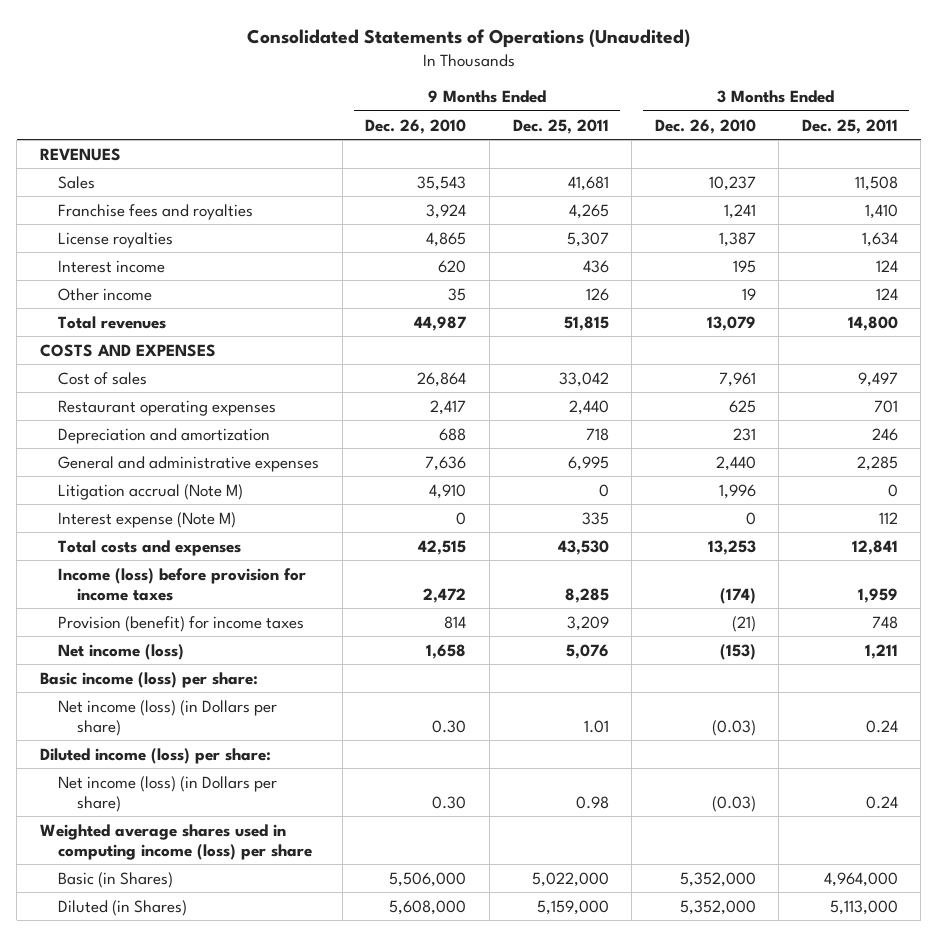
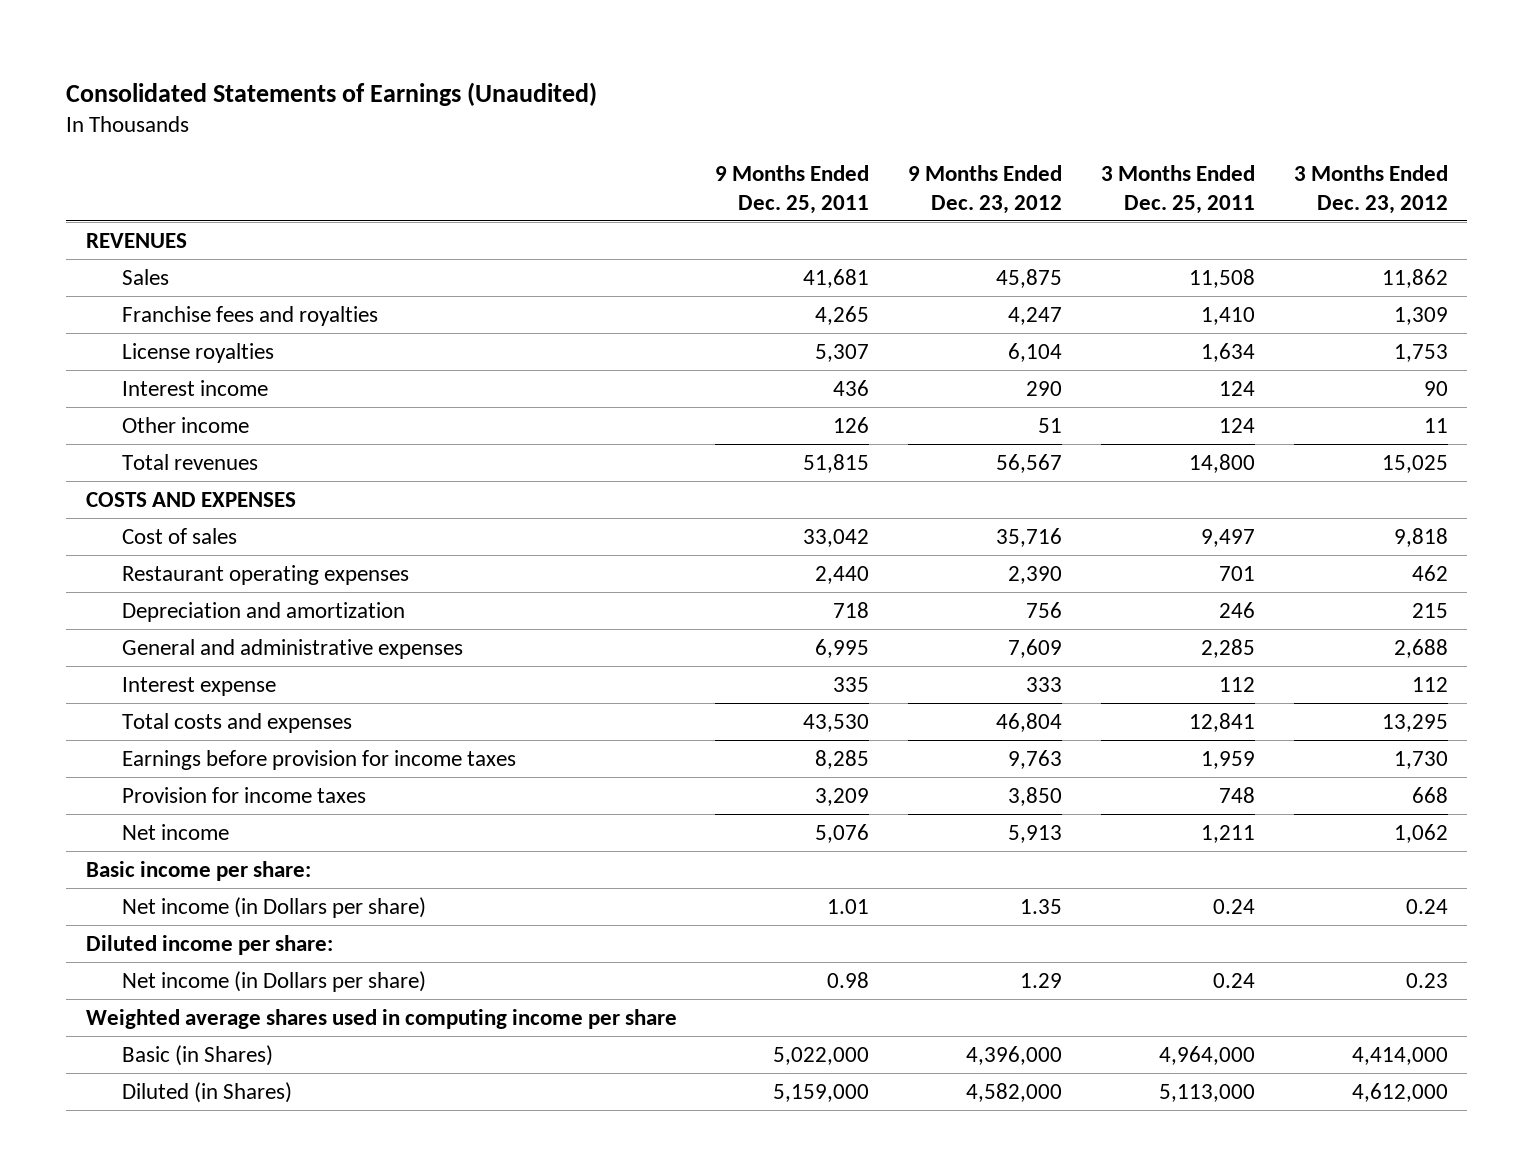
[246,29,690,49] Consolidated Statements of Operations (Unaudited) -> [66,81,598,106] Consolidated Statements of Earnings (Unaudited)
[365,118,467,134] Dec. 26, 2010 -> none
[654,118,756,134] Dec. 26, 2010 -> none
none -> [908,164,1063,214] 9 Months Ended Dec. 23, 2012
none -> [1293,164,1448,214] 3 Months Ended Dec. 23, 2012
[58,483,244,500] Litigation accrual (Note M) -> none
[58,511,237,528] Interest expense (Note M) -> [121,676,276,696] Interest expense
[58,567,307,601] Income (loss) before provision for income taxes -> [121,749,516,770] Earnings before provision for income taxes
[58,615,305,632] Provision (benefit) for income taxes -> [121,786,366,803] Provision for income taxes
[58,643,185,660] Net income (loss) -> [121,823,229,840] Net income
[39,671,258,688] Basic income (loss) per share: -> [85,860,311,881] Basic income per share:
[58,699,278,736] Net income (loss) (in Dollars per share) -> [121,896,426,918] Net income (in Dollars per share)
[39,747,271,764] Diluted income (loss) per share: -> [85,934,333,955] Diluted income per share:
[58,775,278,812] Net income (loss) (in Dollars per share) -> [121,970,426,992] Net income (in Dollars per share)
[39,823,313,860] Weighted average shares used in computing income (loss) per share -> [85,1008,677,1029] Weighted average shares used in computing income per share

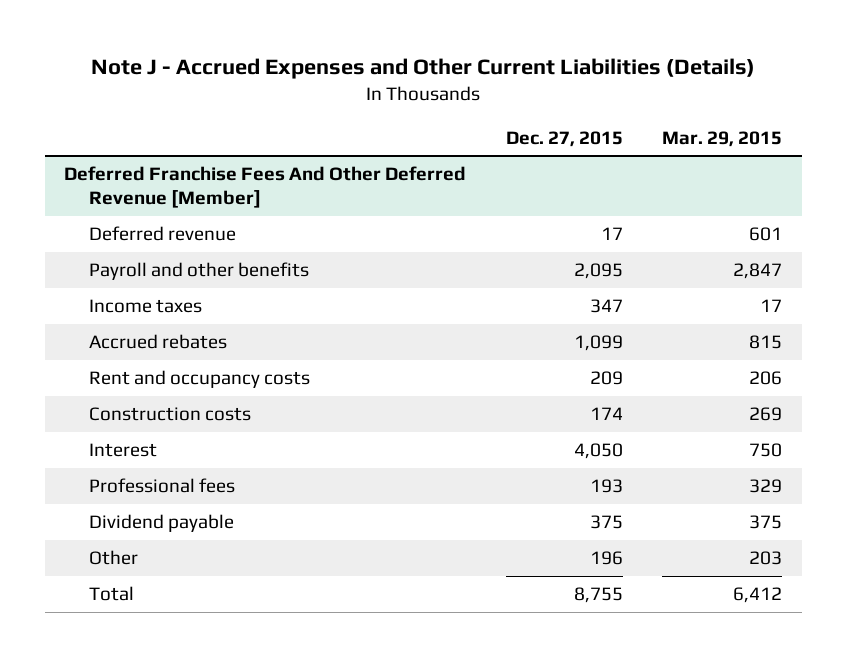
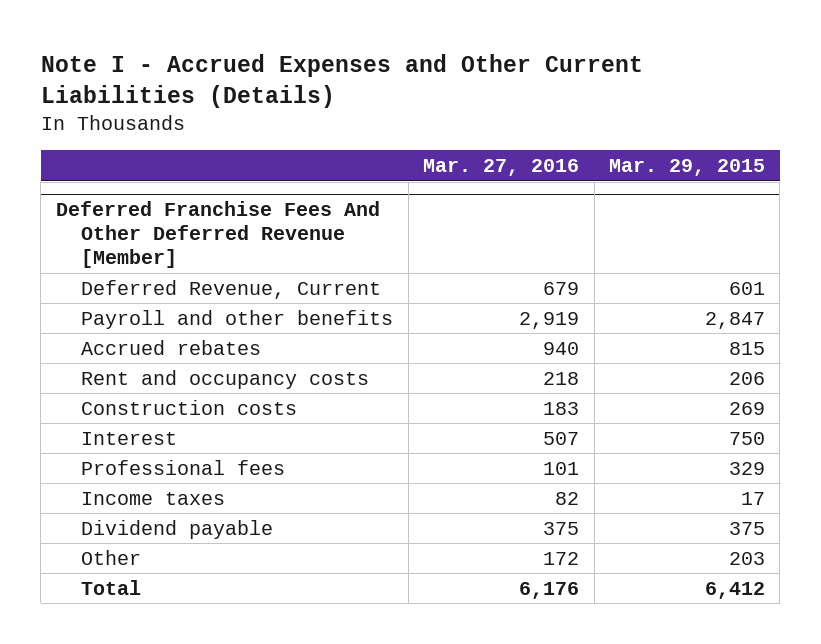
[91,58,756,80] Note J - Accrued Expenses and Other Current Liabilities (Details) -> [40,53,643,109] Note I - Accrued Expenses and Other Current Liabilities (Details)
[505,130,623,147] Dec. 27, 2015 -> none
none -> [423,159,580,177] Mar. 27, 2016
[89,226,237,242] Deferred revenue -> [81,279,382,299] Deferred Revenue, Current
[89,299,203,314] Income taxes -> [81,491,226,505] Income taxes

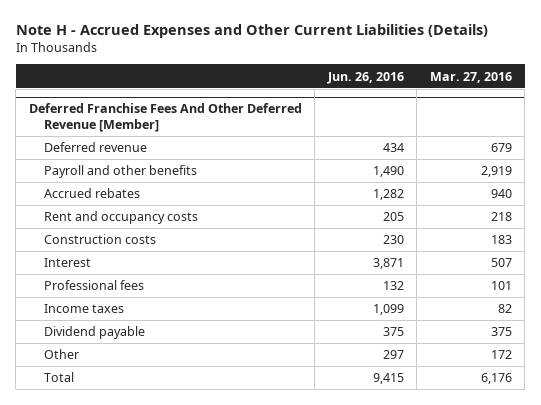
[40,53,643,109] Note I - Accrued Expenses and Other Current Liabilities (Details) -> [15,24,488,39] Note H - Accrued Expenses and Other Current Liabilities (Details)
[609,159,766,177] Mar. 29, 2015 -> none
none -> [326,71,404,84] Jun. 26, 2016
[81,279,382,299] Deferred Revenue, Current -> [43,142,147,153] Deferred revenue

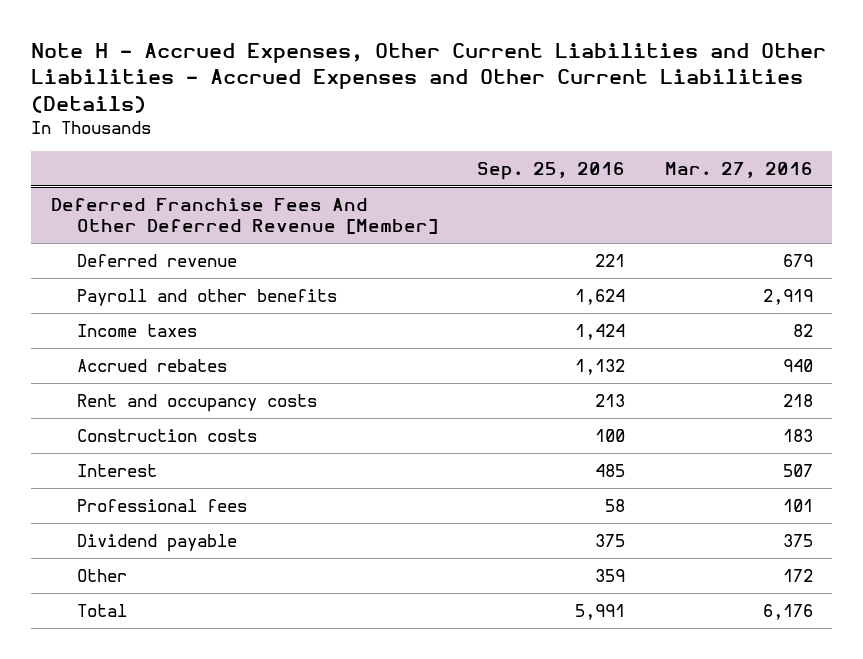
[15,24,488,39] Note H - Accrued Expenses and Other Current Liabilities (Details) -> [30,42,826,113] Note H - Accrued Expenses, Other Current Liabilities and Other Liabilities - Accrued Expenses and Other Current Liabilities (Details)
[326,71,404,84] Jun. 26, 2016 -> none
none -> [477,161,626,180] Sep. 25, 2016
[43,304,124,314] Income taxes -> [77,323,198,337] Income taxes

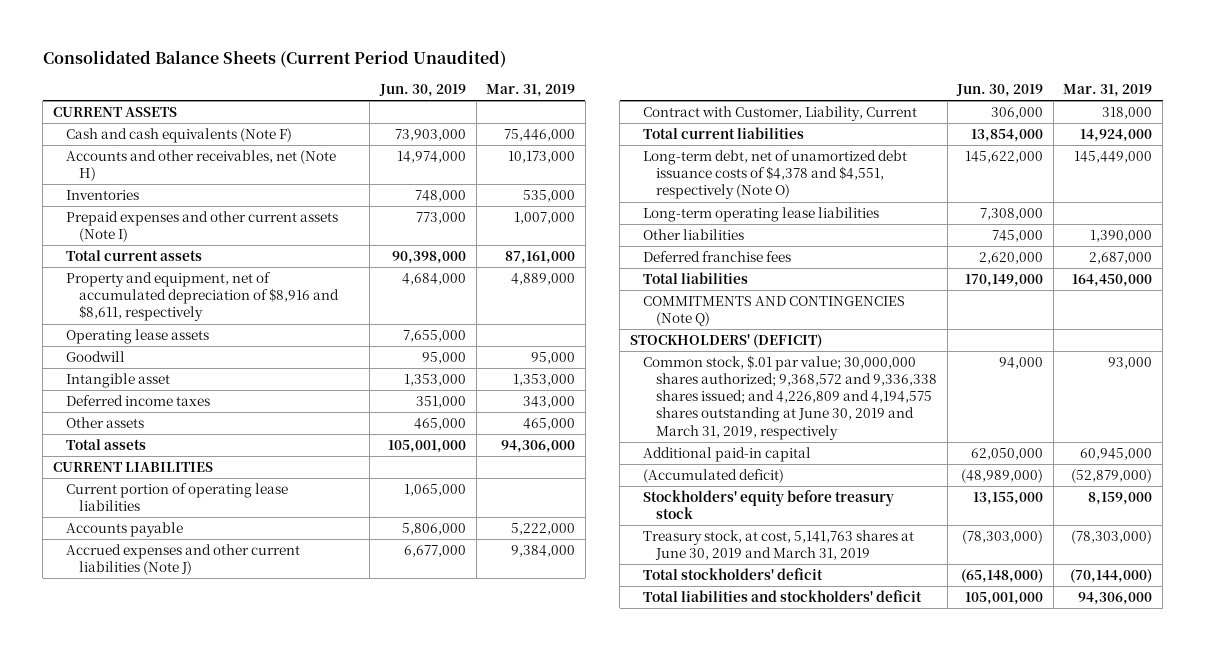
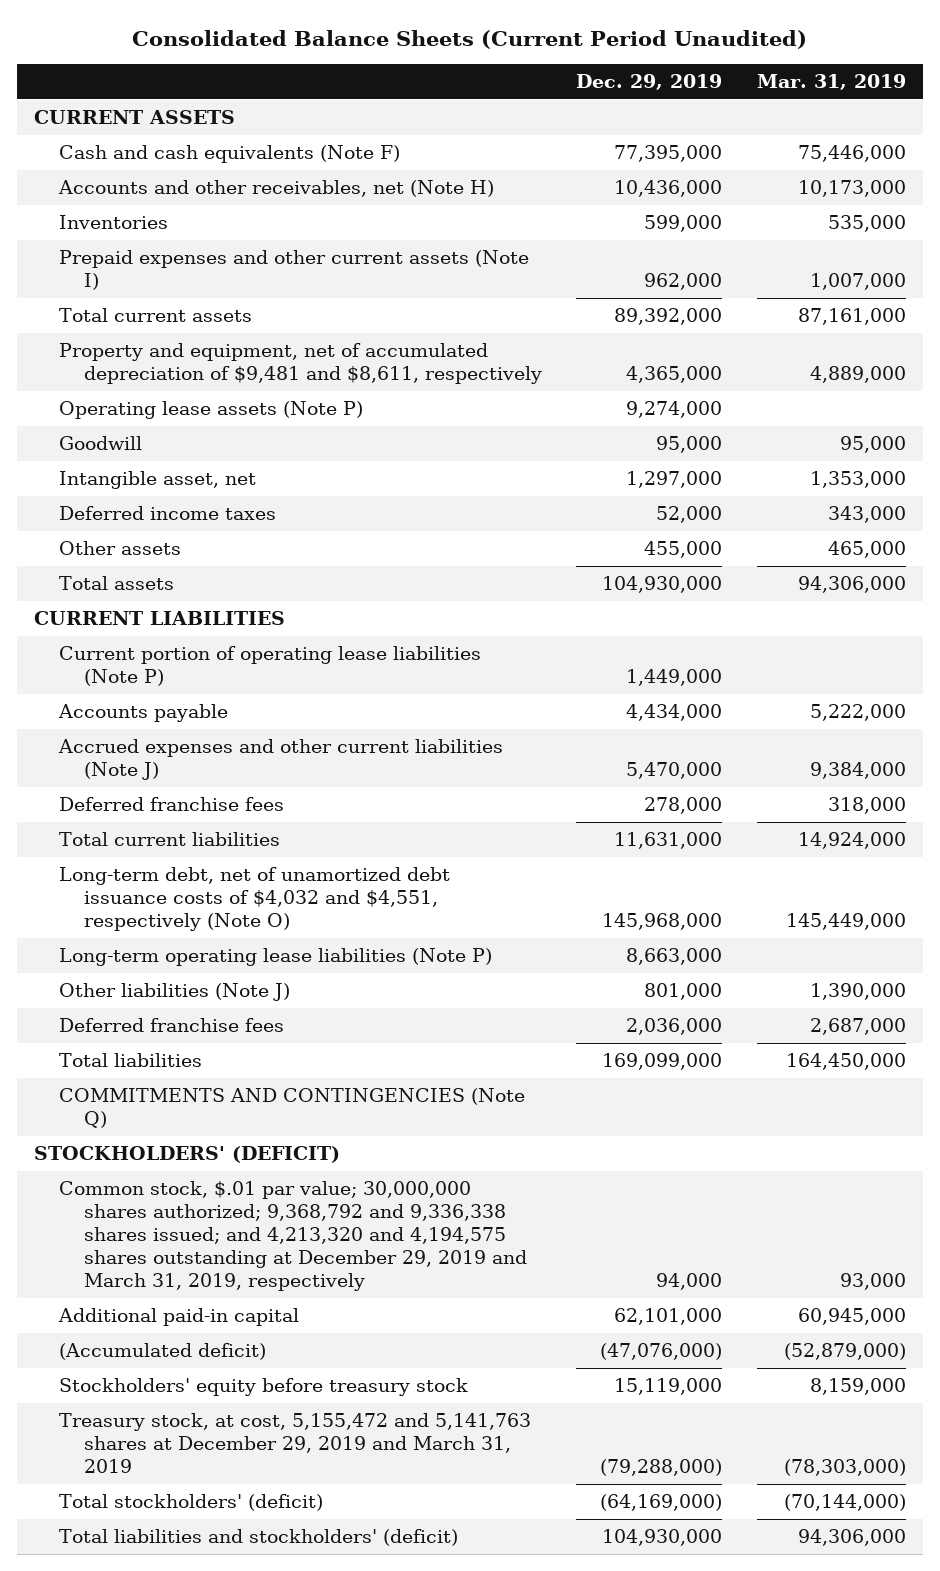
[379,83,467,97] Jun. 30, 2019 -> none
none -> [576,74,723,91] Dec. 29, 2019
[65,272,339,322] Property and equipment, net of accumulated depreciation of $8,916 and $8,611, respectively -> [58,342,542,384] Property and equipment, net of accumulated depreciation of $9,481 and $8,611, respectively
[65,329,209,345] Operating lease assets -> [58,400,363,419] Operating lease assets (Note P)
[65,373,170,389] Intangible asset -> [58,470,256,489] Intangible asset, net
[65,483,288,512] Current portion of operating lease liabilities -> [58,645,481,686] Current portion of operating lease liabilities (Note P)
[642,106,917,122] Contract with Customer, Liability, Current -> [58,796,284,811] Deferred franchise fees
[642,150,907,200] Long-term debt, net of unamortized debt issuance costs of $4,378 and $4,551, respectively (Note O) -> [58,866,450,931] Long-term debt, net of unamortized debt issuance costs of $4,032 and $4,551, respectively (Note O)
[642,207,879,223] Long-term operating lease liabilities -> [58,947,492,966] Long-term operating lease liabilities (Note P)
[642,229,744,241] Other liabilities -> [58,982,290,1001] Other liabilities (Note J)
[642,355,937,440] Common stock, $.01 par value; 30,000,000 shares authorized; 9,368,572 and 9,336,338 shares issued; and 4,226,809 and 4,194,575 shares outstanding at June 30, 2019 and March 31, 2019, respectively -> [58,1180,527,1292] Common stock, $.01 par value; 30,000,000 shares authorized; 9,368,792 and 9,336,338 shares issued; and 4,213,320 and 4,194,575 shares outstanding at December 29, 2019 and March 31, 2019, respectively
[642,530,914,561] Treasury stock, at cost, 5,141,763 shares at June 30, 2019 and March 31, 2019 -> [58,1412,531,1473] Treasury stock, at cost, 5,155,472 and 5,141,763 shares at December 29, 2019 and March 31, 2019
[642,568,823,581] Total stockholders' deficit -> [58,1493,323,1511] Total stockholders' (deficit)
[642,590,922,603] Total liabilities and stockholders' deficit -> [58,1528,458,1546] Total liabilities and stockholders' (deficit)

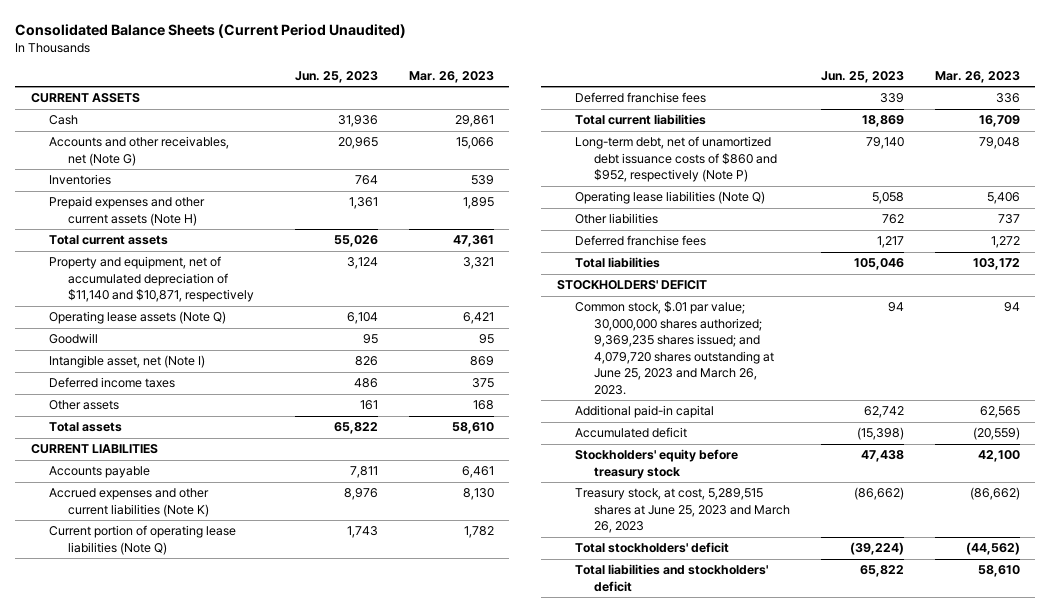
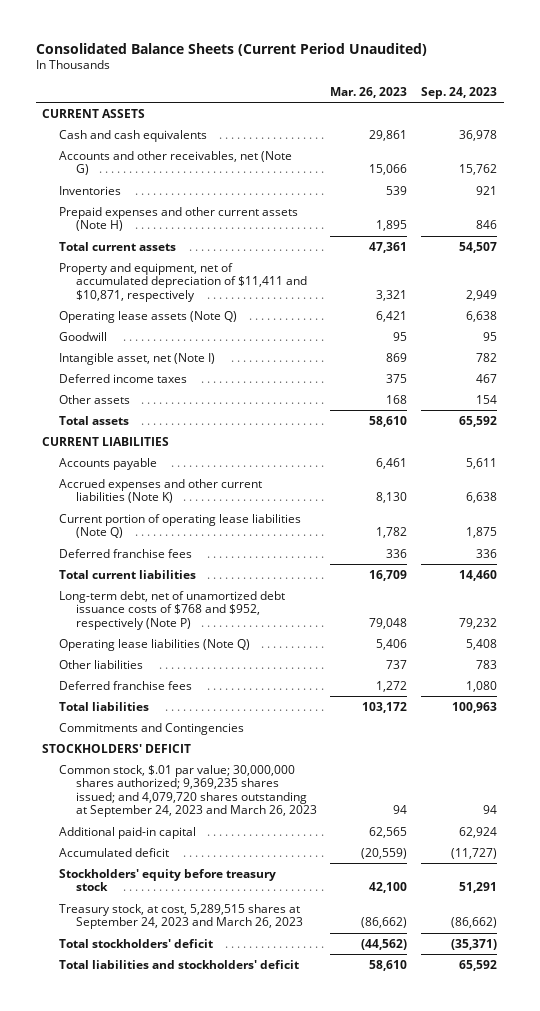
[294,71,378,84] Jun. 25, 2023 -> none
none -> [421,86,498,99] Sep. 24, 2023
[49,115,79,126] Cash -> [59,129,208,142] Cash and cash equivalents
[49,256,255,303] Property and equipment, net of accumulated depreciation of $11,140 and $10,871, respectively -> [59,262,307,302] Property and equipment, net of accumulated depreciation of $11,411 and $10,871, respectively
[575,136,778,183] Long-term debt, net of unamortized debt issuance costs of $860 and $952, respectively (Note P) -> [59,590,286,630] Long-term debt, net of unamortized debt issuance costs of $768 and $952, respectively (Note P)
none -> [59,722,245,735] Commitments and Contingencies
[575,301,775,395] Common stock, $.01 par value; 30,000,000 shares authorized; 9,369,235 shares issued; and 4,079,720 shares outstanding at June 25, 2023 and March 26, 2023. -> [59,764,317,818] Common stock, $.01 par value; 30,000,000 shares authorized; 9,369,235 shares issued; and 4,079,720 shares outstanding at September 24, 2023 and March 26, 2023
[575,488,791,534] Treasury stock, at cost, 5,289,515 shares at June 25, 2023 and March 26, 2023 -> [59,903,303,930] Treasury stock, at cost, 5,289,515 shares at September 24, 2023 and March 26, 2023

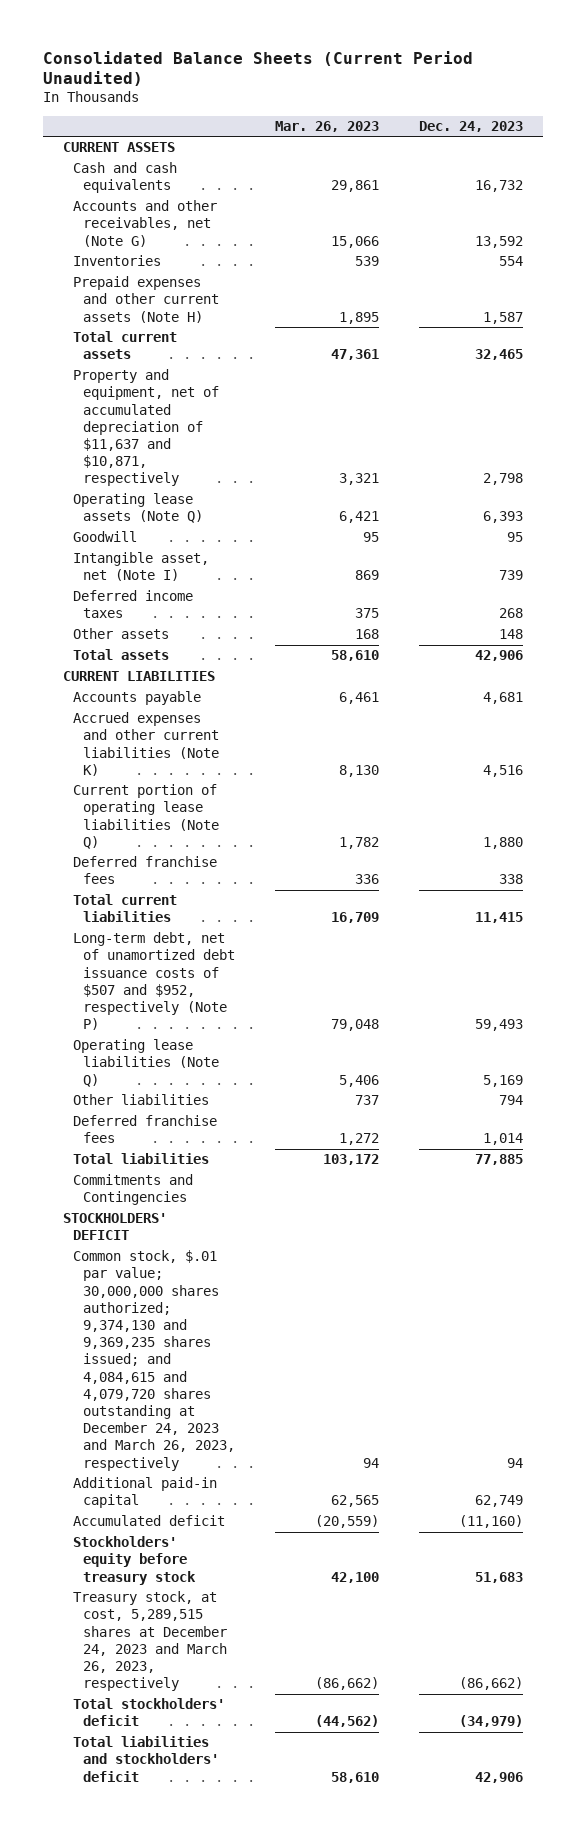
[421,86,498,99] Sep. 24, 2023 -> none
none -> [419,120,524,132] Dec. 24, 2023
[59,262,307,302] Property and equipment, net of accumulated depreciation of $11,411 and $10,871, respectively -> [73,369,220,487] Property and equipment, net of accumulated depreciation of $11,637 and $10,871, respectively
[59,590,286,630] Long-term debt, net of unamortized debt issuance costs of $768 and $952, respectively (Note P) -> [73,932,236,1031] Long-term debt, net of unamortized debt issuance costs of $507 and $952, respectively (Note P)
[59,764,317,818] Common stock, $.01 par value; 30,000,000 shares authorized; 9,369,235 shares issued; and 4,079,720 shares outstanding at September 24, 2023 and March 26, 2023 -> [73,1250,236,1471] Common stock, $.01 par value; 30,000,000 shares authorized; 9,374,130 and 9,369,235 shares issued; and 4,084,615 and 4,079,720 shares outstanding at December 24, 2023 and March 26, 2023, respectively
[59,903,303,930] Treasury stock, at cost, 5,289,515 shares at September 24, 2023 and March 26, 2023 -> [73,1591,228,1692] Treasury stock, at cost, 5,289,515 shares at December 24, 2023 and March 26, 2023, respectively

